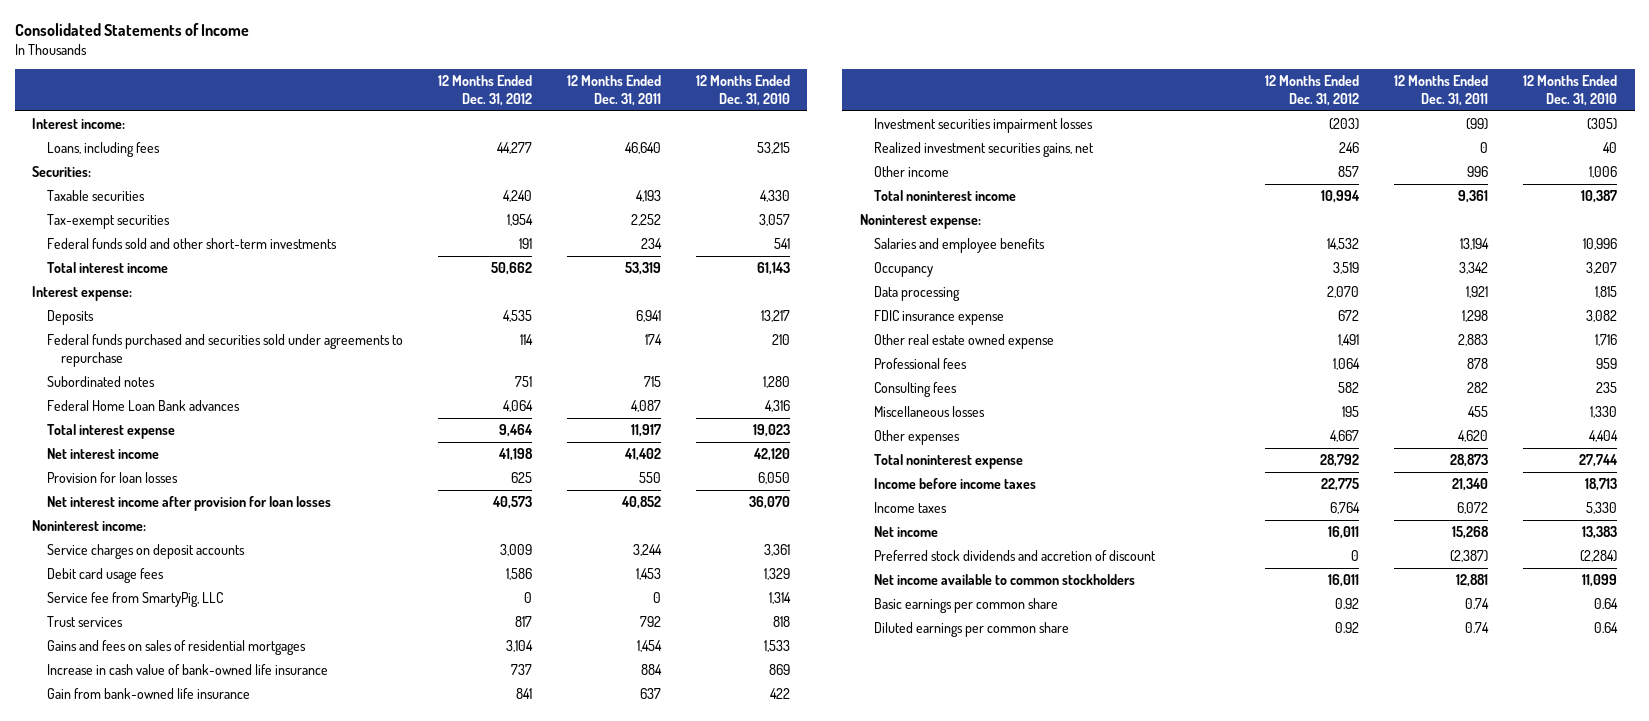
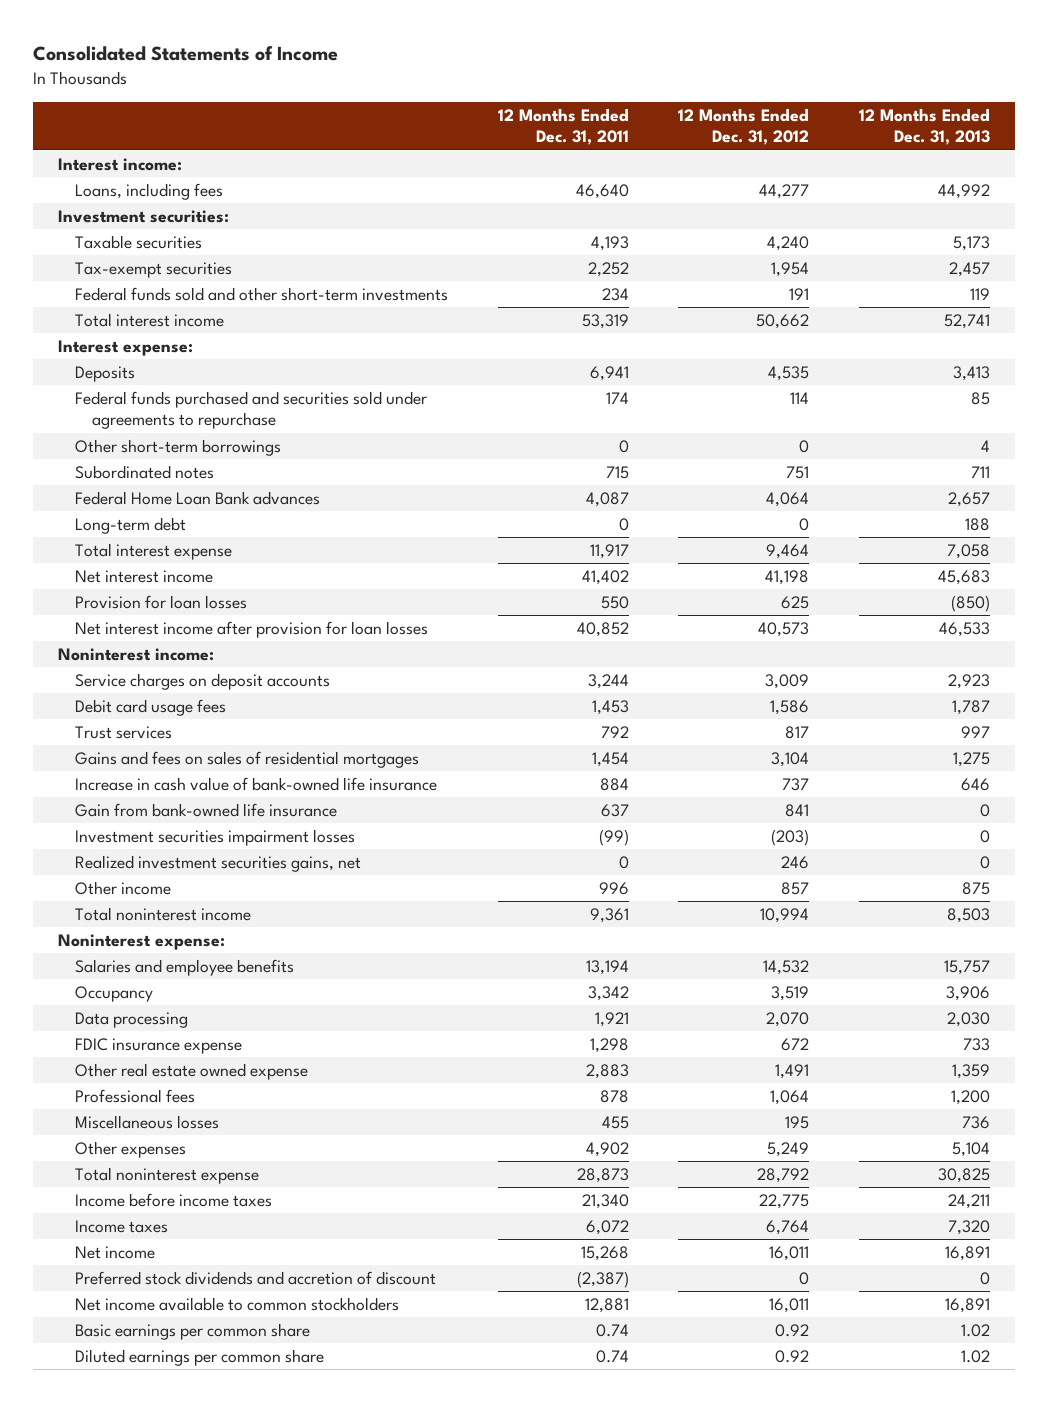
[695,75,790,106] 12 Months Ended Dec. 31, 2010 -> none
none -> [859,107,991,146] 12 Months Ended Dec. 31, 2013
[32,166,92,178] Securities: -> [58,209,230,223] Investment securities:
none -> [74,438,281,456] Other short-term borrowings
none -> [74,516,186,534] Long-term debt
[46,592,223,608] Service fee from SmartyPig, LLC -> none
[873,382,957,398] Consulting fees -> none
[1329,430,1359,443] 4,667 -> [767,1141,810,1157] 5,249
[1458,430,1489,443] 4,620 -> [585,1141,629,1157] 4,902

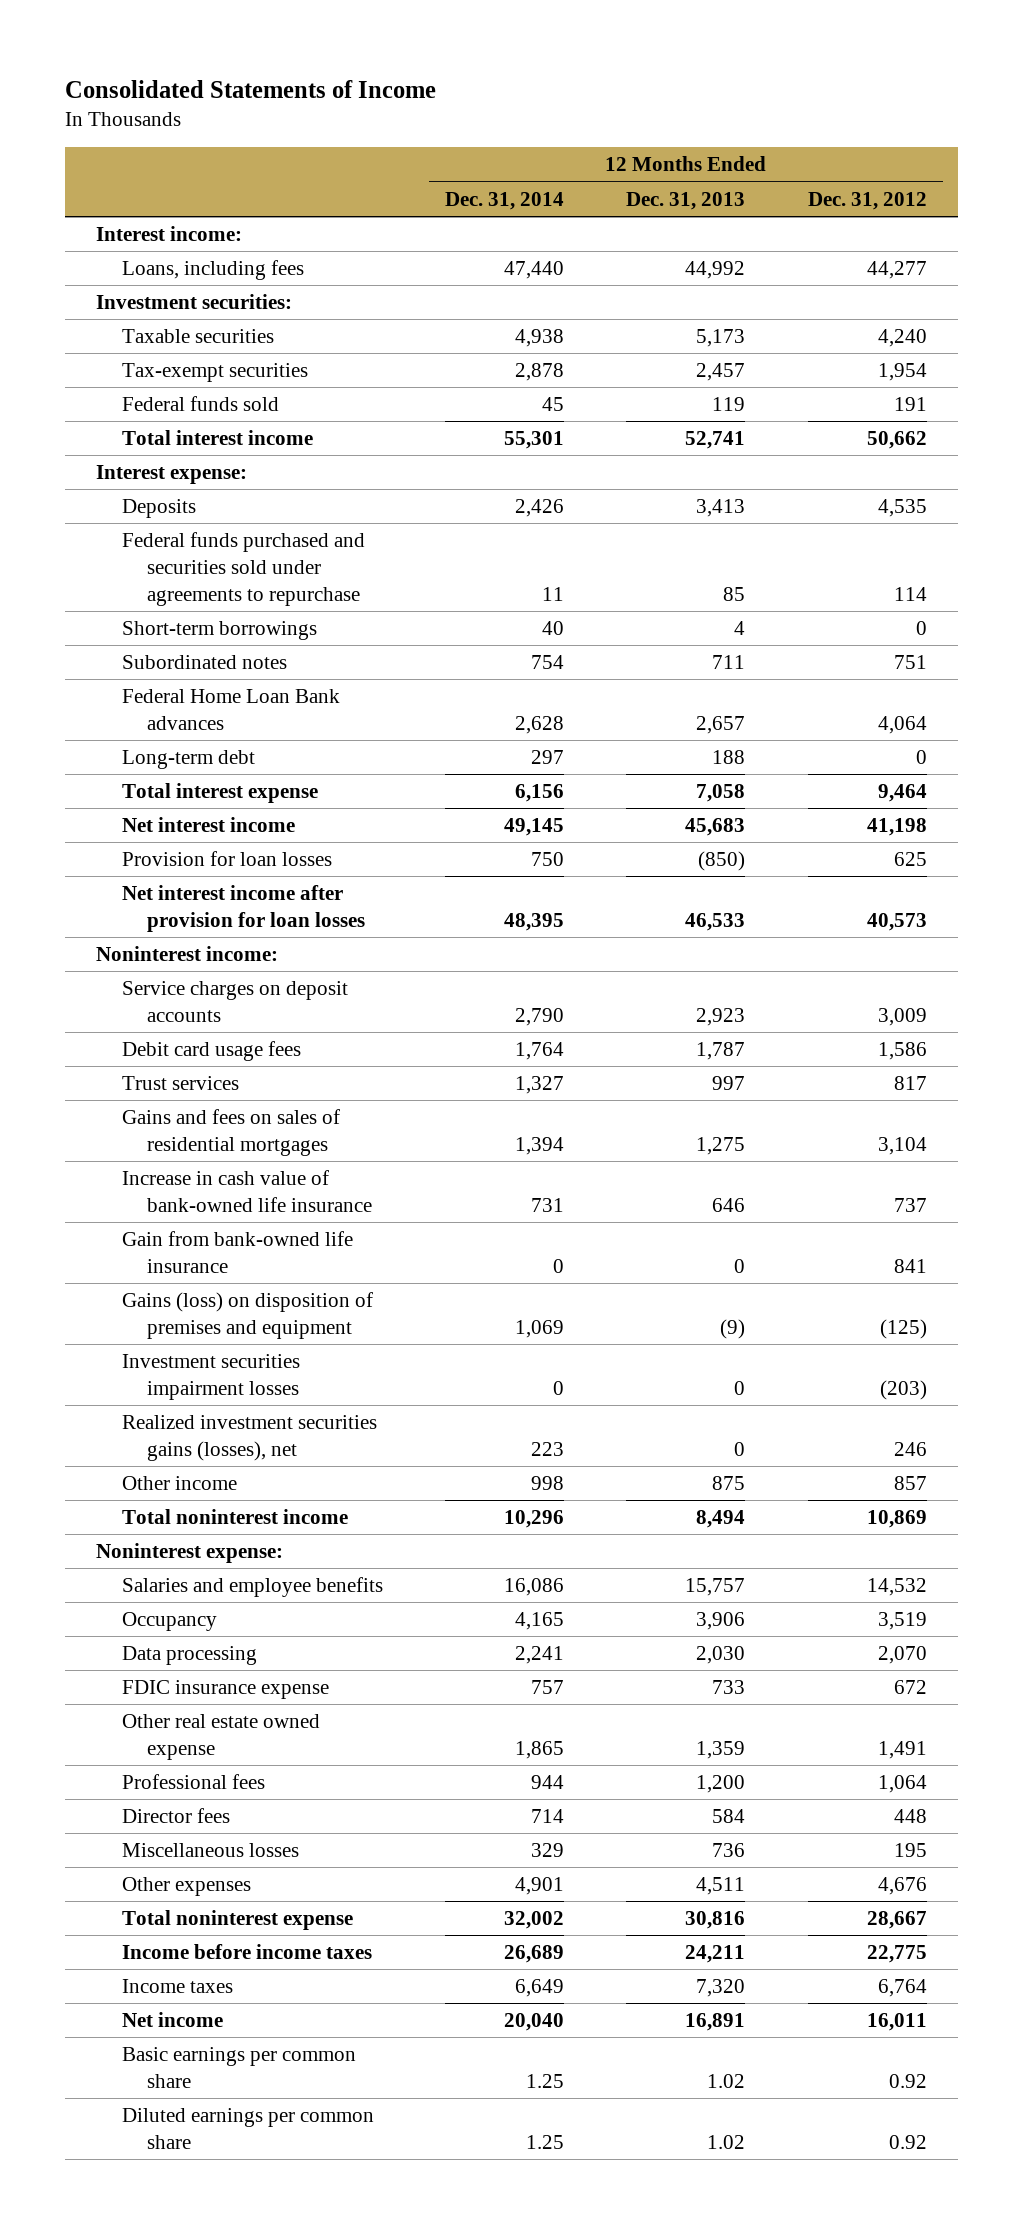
[497,107,629,146] 12 Months Ended Dec. 31, 2011 -> none
none -> [445,191,565,210] Dec. 31, 2014
[74,286,448,301] Federal funds sold and other short-term investments -> [121,396,279,412] Federal funds sold
[74,438,281,456] Other short-term borrowings -> [121,621,317,641] Short-term borrowings
none -> [121,1292,373,1340] Gains (loss) on disposition of premises and equipment
[74,854,361,872] Realized investment securities gains, net -> [121,1415,377,1462] Realized investment securities gains (losses), net
[760,907,810,923] 10,994 -> [866,1510,927,1529] 10,869
[947,907,991,923] 8,503 -> [696,1510,746,1529] 8,494
none -> [121,1808,230,1824] Director fees
[767,1141,810,1157] 5,249 -> [877,1877,927,1896] 4,676
[952,1141,991,1157] 5,104 -> [696,1877,746,1896] 4,511
[757,1167,810,1183] 28,792 -> [866,1911,927,1930] 28,667
[938,1167,991,1183] 30,825 -> [685,1911,746,1930] 30,816
[74,1270,436,1285] Preferred stock dividends and accretion of discount -> none
[74,1296,399,1311] Net income available to common stockholders -> none

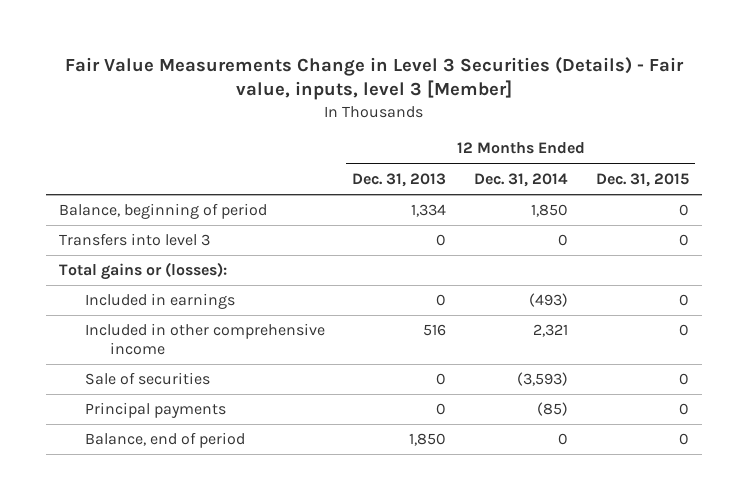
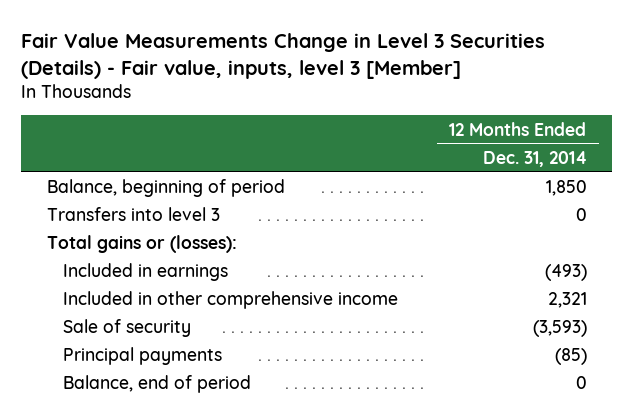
[352,172,447,187] Dec. 31, 2013 -> none
[595,172,689,187] Dec. 31, 2015 -> none
[84,372,210,386] Sale of securities -> [62,319,191,338] Sale of security

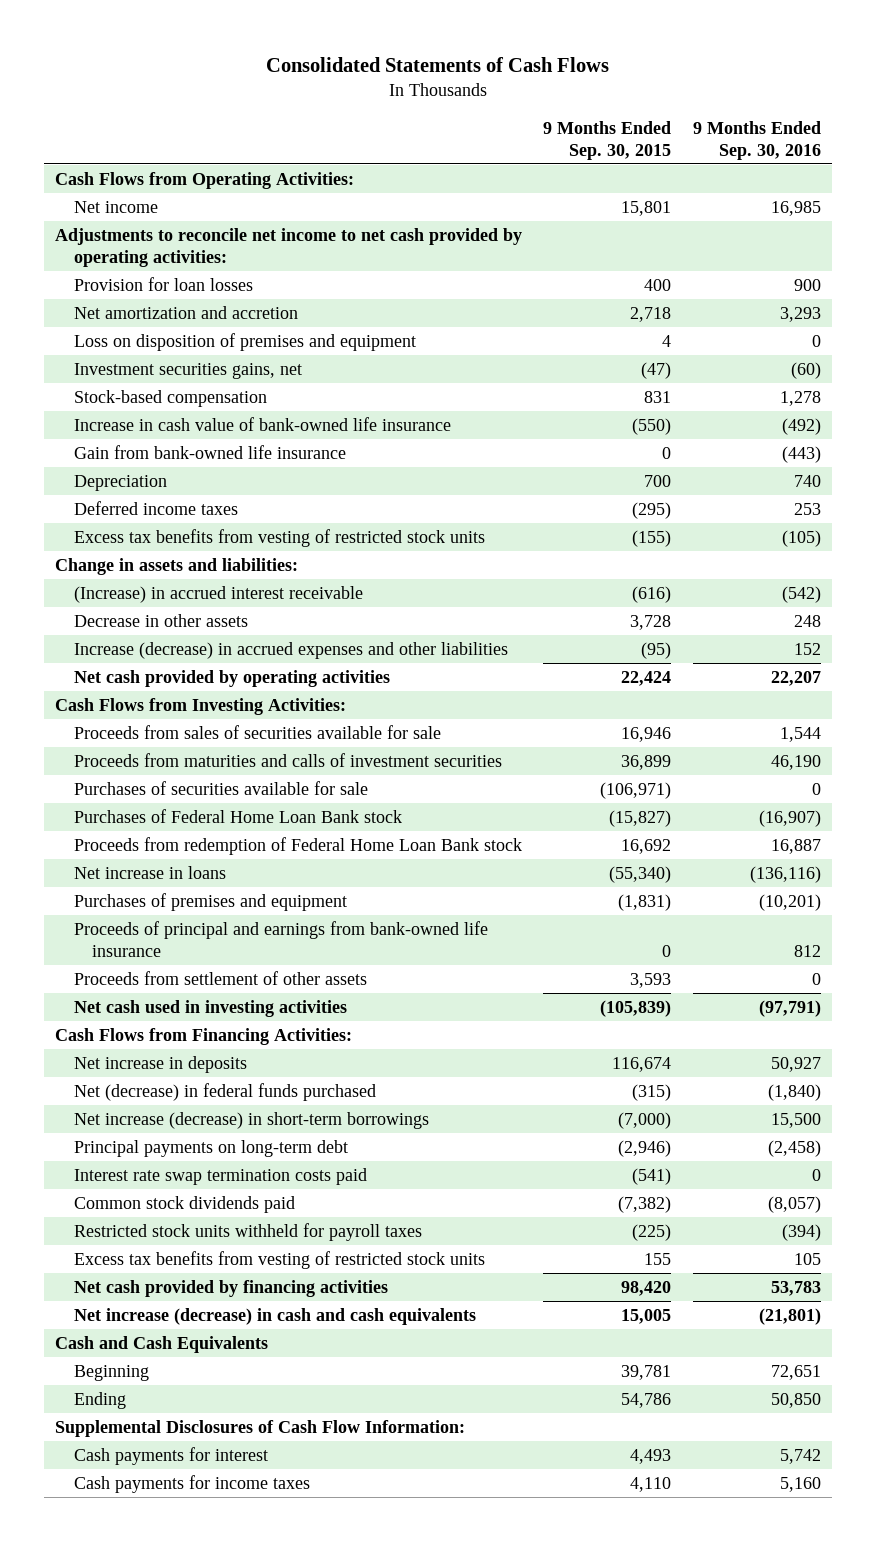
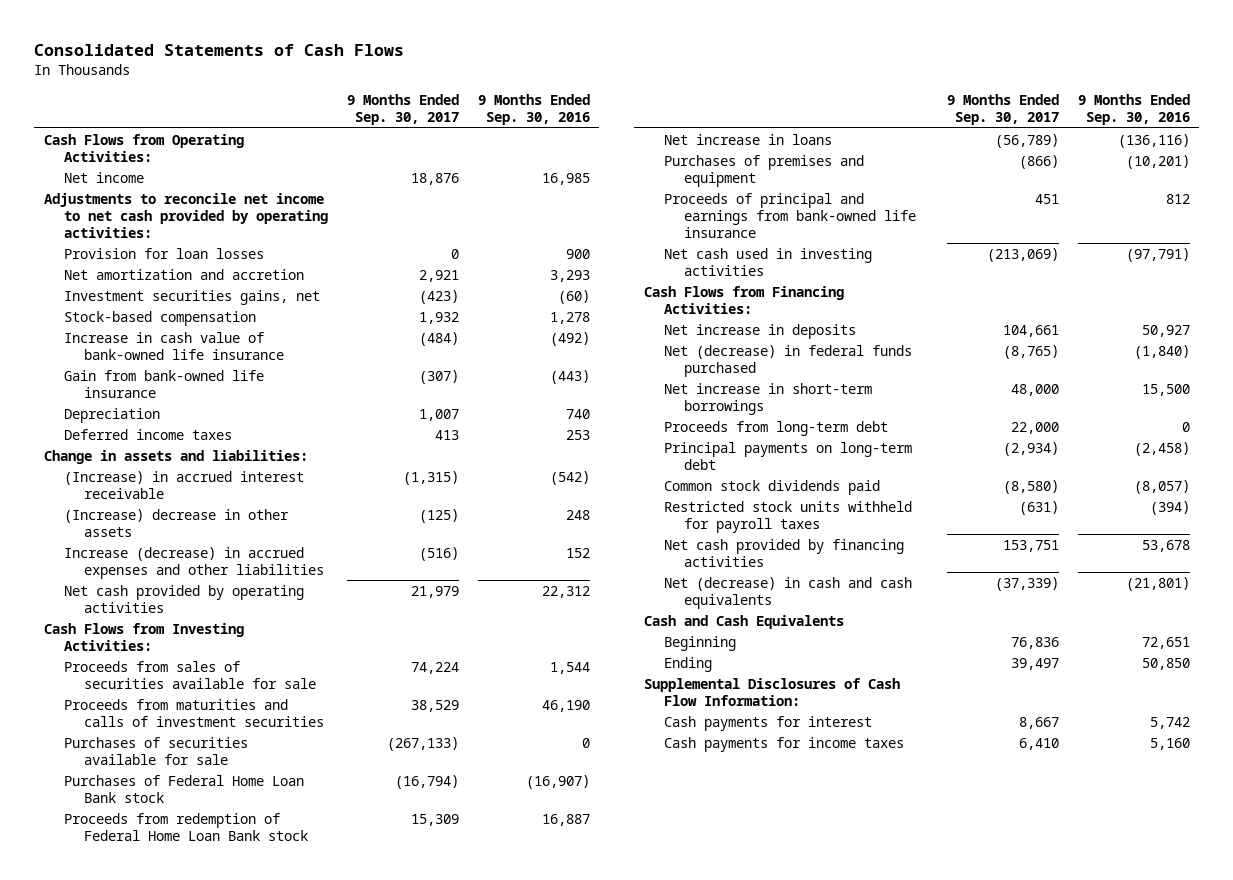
[543,120,672,160] 9 Months Ended Sep. 30, 2015 -> none
none -> [346,94,459,126] 9 Months Ended Sep. 30, 2017
[73,332,416,351] Loss on disposition of premises and equipment -> none
[73,528,485,547] Excess tax benefits from vesting of restricted stock units -> none
[73,613,248,627] Decrease in other assets -> [64,508,290,537] (Increase) decrease in other assets
[770,670,821,686] 22,207 -> [541,585,590,598] 22,312
[73,970,367,985] Proceeds from settlement of other assets -> none
[73,1111,429,1129] Net increase (decrease) in short-term borrowings -> [663,382,872,415] Net increase in short-term borrowings
none -> [663,420,888,436] Proceeds from long-term debt
[73,1167,367,1185] Interest rate swap termination costs paid -> none
[73,1250,485,1269] Excess tax benefits from vesting of restricted stock units -> none
[770,1280,821,1296] 53,783 -> [1141,539,1190,552] 53,678
[73,1307,476,1325] Net increase (decrease) in cash and cash equivalents -> [663,576,912,609] Net (decrease) in cash and cash equivalents

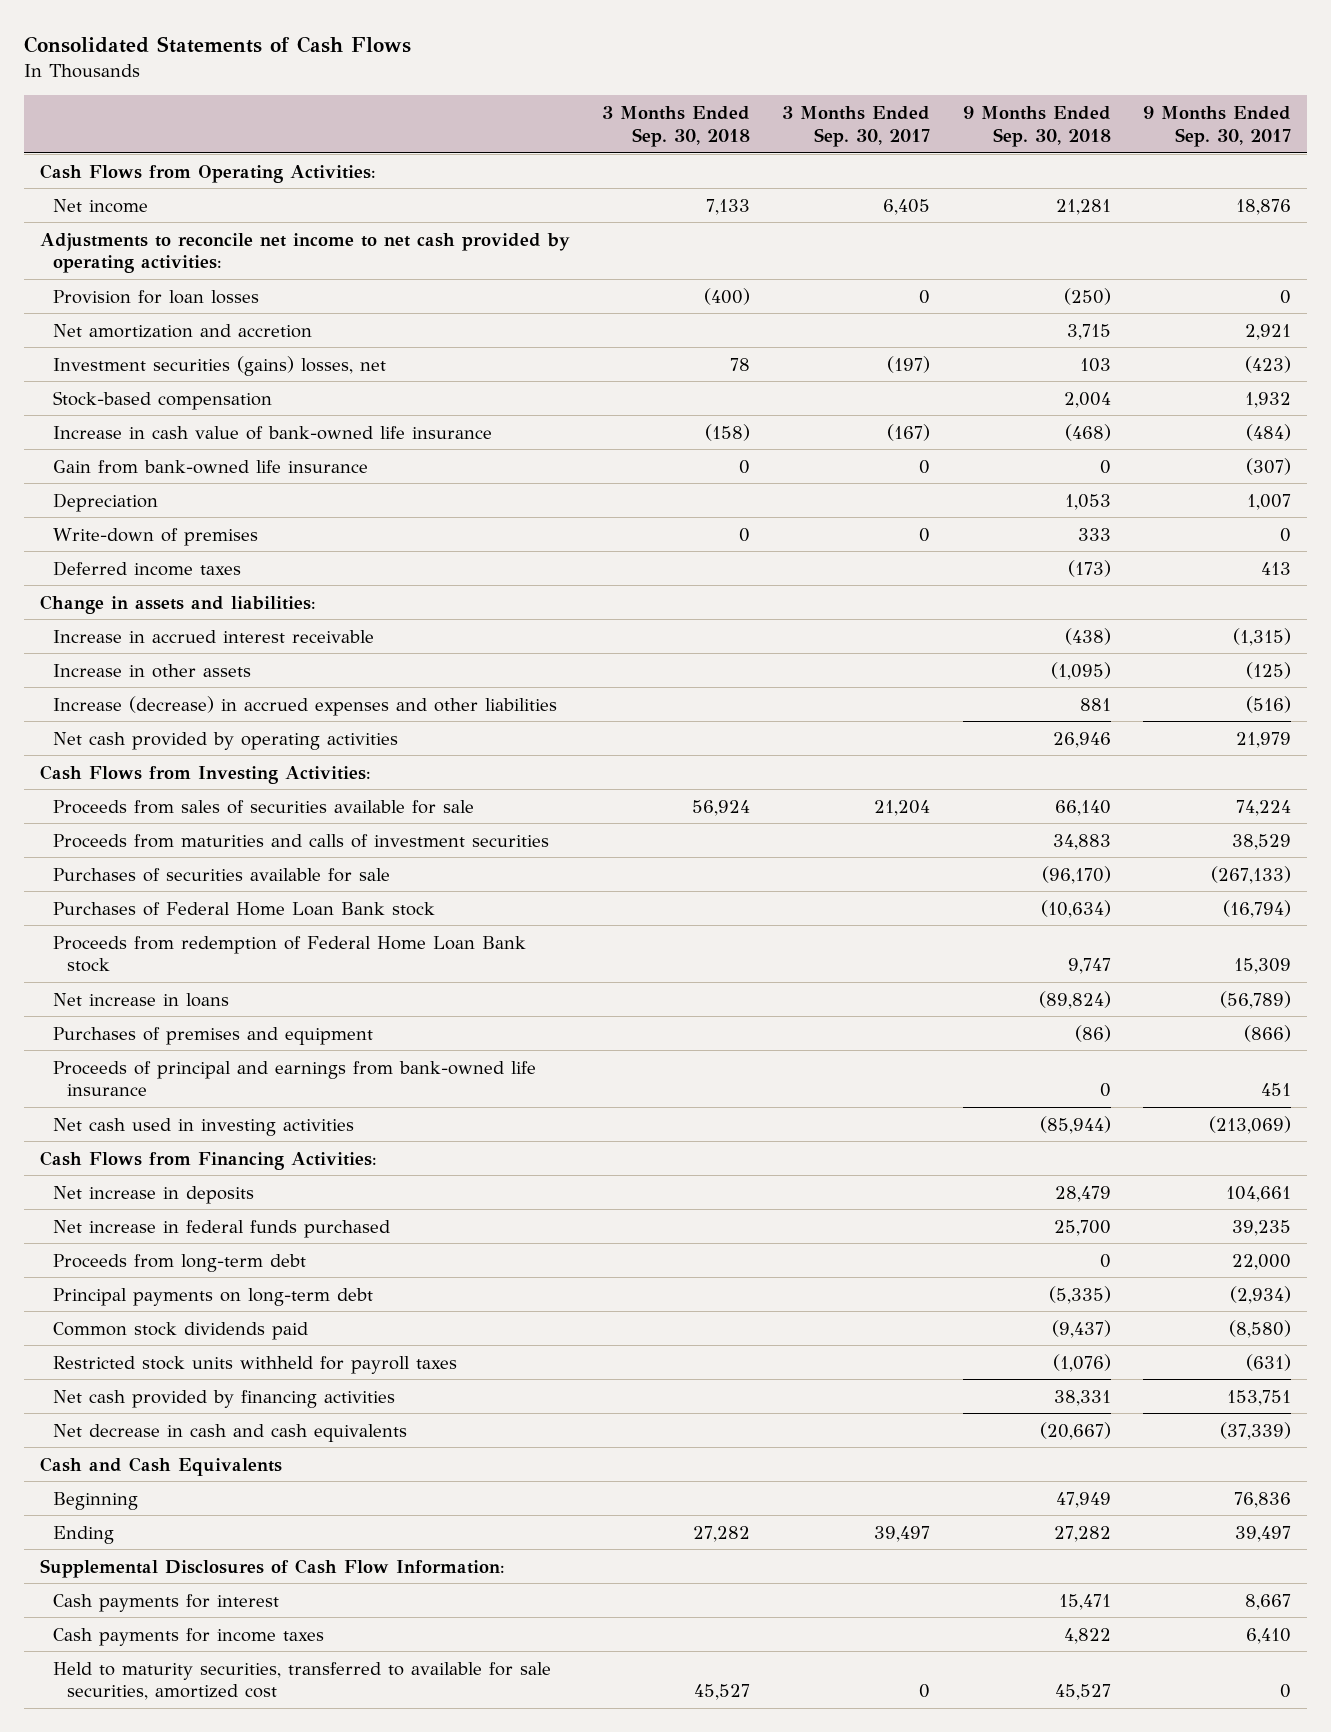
[477,94,590,126] 9 Months Ended Sep. 30, 2016 -> none
none -> [602,105,751,147] 3 Months Ended Sep. 30, 2018
none -> [782,105,931,147] 3 Months Ended Sep. 30, 2017
none -> [962,105,1111,147] 9 Months Ended Sep. 30, 2018
[64,289,321,305] Investment securities gains, net -> [53,355,387,376] Investment securities (gains) losses, net
none -> [53,527,259,546] Write-down of premises
[64,470,305,499] (Increase) in accrued interest receivable -> [53,629,375,643] Increase in accrued interest receivable
[64,508,290,537] (Increase) decrease in other assets -> [53,663,252,678] Increase in other assets
[663,382,872,415] Net increase in short-term borrowings -> none
[663,344,912,377] Net (decrease) in federal funds purchased -> [53,1219,391,1238] Net increase in federal funds purchased
[1002,344,1059,359] (8,765) -> [1231,1219,1291,1236] 39,235
[663,576,912,609] Net (decrease) in cash and cash equivalents -> [53,1423,408,1442] Net decrease in cash and cash equivalents
none -> [53,1661,552,1701] Held to maturity securities, transferred to available for sale securities, amortized cost

